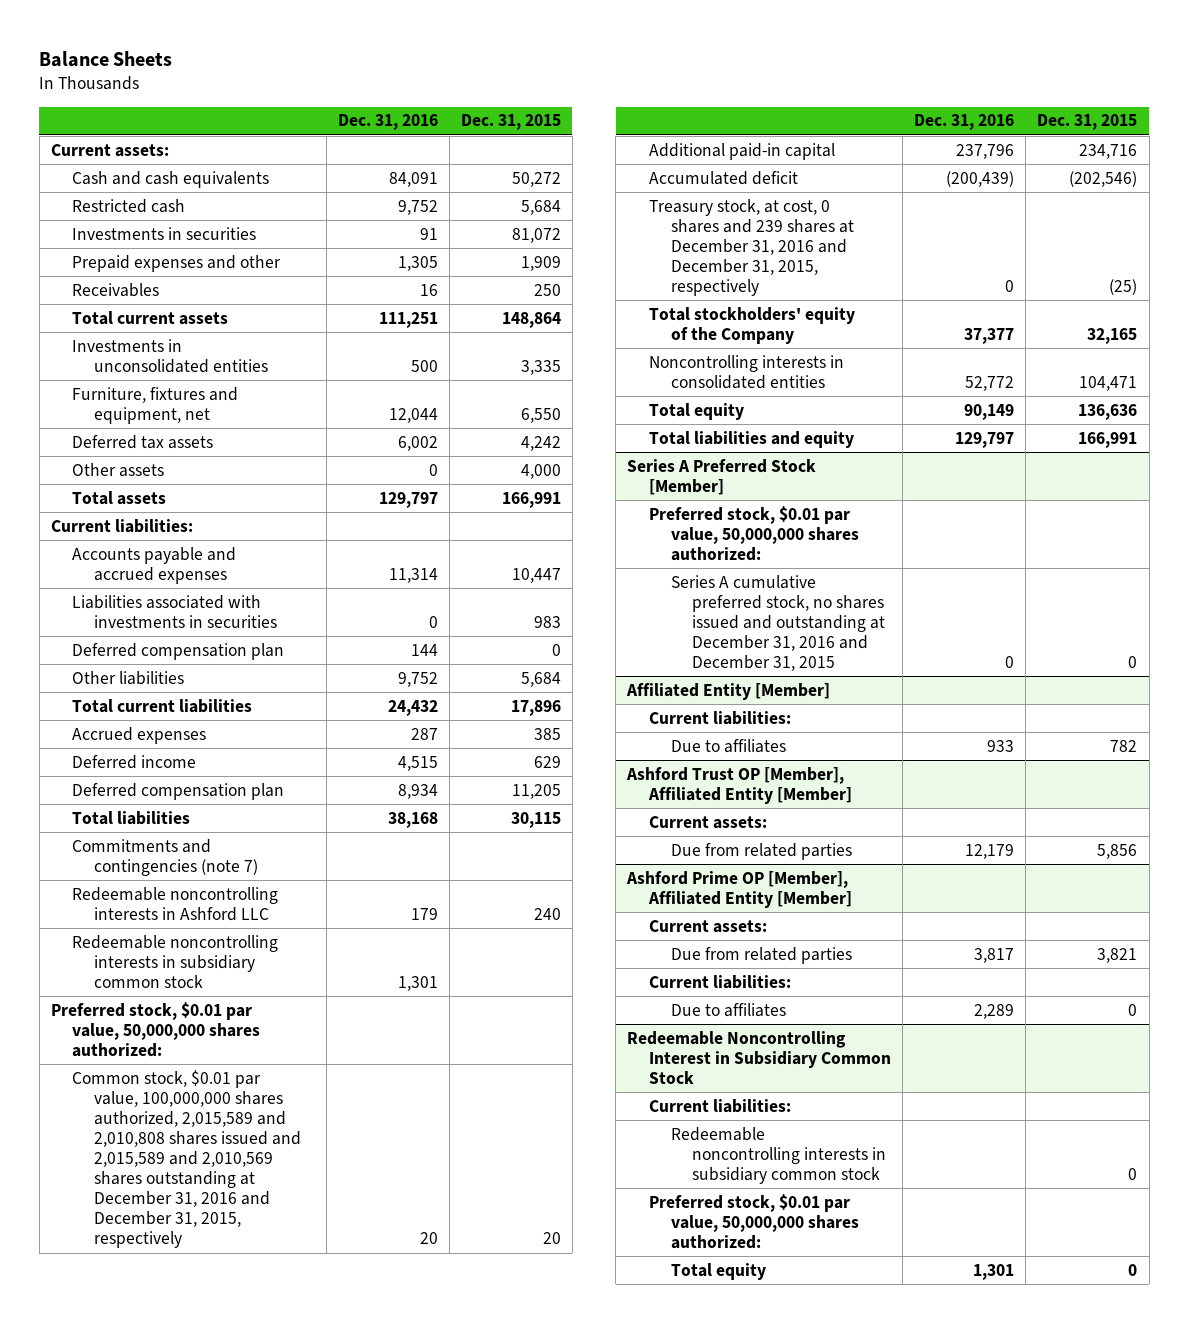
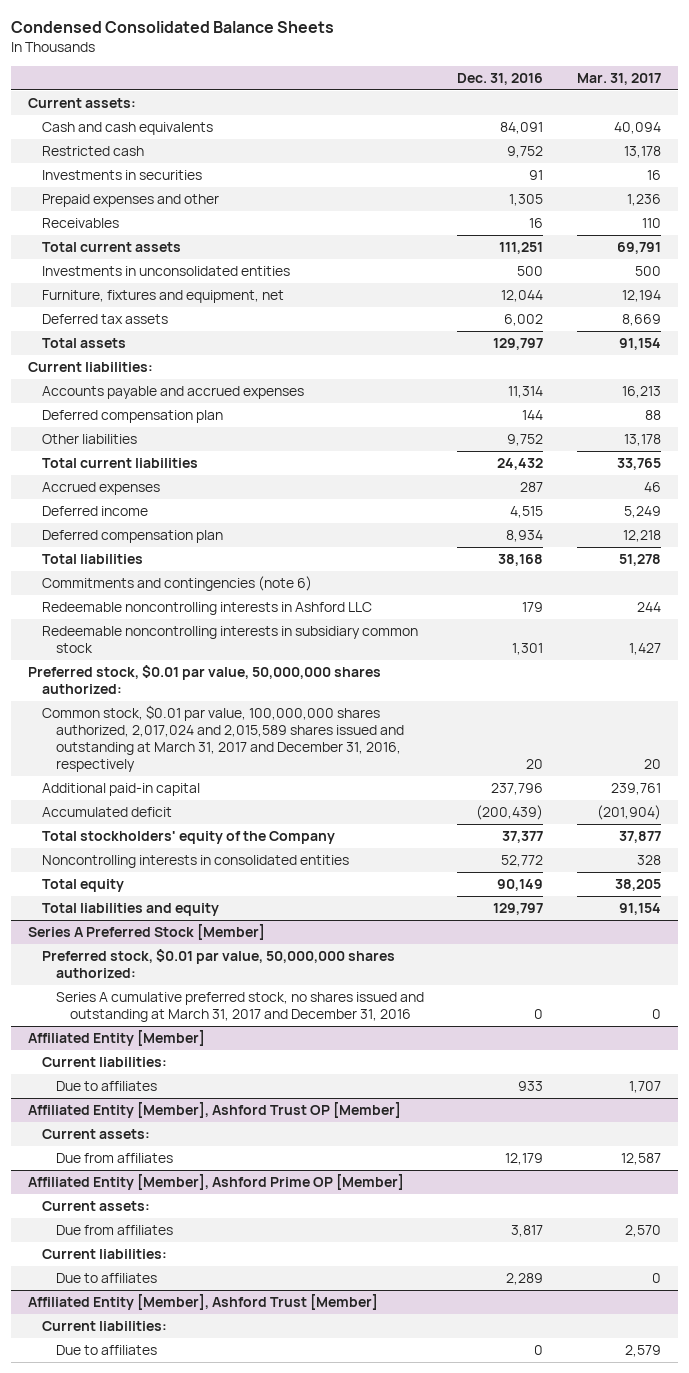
[39,50,173,67] Balance Sheets -> [11,20,335,33] Condensed Consolidated Balance Sheets
[460,114,561,131] Dec. 31, 2015 -> none
none -> [577,72,662,85] Mar. 31, 2017
[72,462,165,477] Other assets -> none
[72,594,278,628] Liabilities associated with investments in securities -> none
[72,838,259,876] Commitments and contingencies (note 7) -> [41,576,312,592] Commitments and contingencies (note 6)
[72,1069,302,1249] Common stock, $0.01 par value, 100,000,000 shares authorized, 2,015,589 and 2,010,808 shares issued and 2,015,589 and 2,010,569 shares outstanding at December 31, 2016 and December 31, 2015, respectively -> [41,705,404,772] Common stock, $0.01 par value, 100,000,000 shares authorized, 2,017,024 and 2,015,589 shares issued and outstanding at March 31, 2017 and December 31, 2016, respectively
[648,198,854,296] Treasury stock, at cost, 0 shares and 239 shares at December 31, 2016 and December 31, 2015, respectively -> none
[670,574,886,671] Series A cumulative preferred stock, no shares issued and outstanding at December 31, 2016 and December 31, 2015 -> [55,992,424,1023] Series A cumulative preferred stock, no shares issued and outstanding at March 31, 2017 and December 31, 2016
[626,766,852,804] Ashford Trust OP [Member], Affiliated Entity [Member] -> [28,1102,402,1119] Affiliated Entity [Member], Ashford Trust OP [Member]
[670,842,852,860] Due from related parties -> [55,1153,173,1164] Due from affiliates
[626,870,852,908] Ashford Prime OP [Member], Affiliated Entity [Member] -> [28,1174,405,1191] Affiliated Entity [Member], Ashford Prime OP [Member]
[670,946,852,964] Due from related parties -> [55,1225,173,1236] Due from affiliates
[627,1030,891,1084] Redeemable Noncontrolling Interest in Subsidiary Common Stock -> none
none -> [28,1294,379,1311] Affiliated Entity [Member], Ashford Trust [Member]
[670,1126,887,1184] Redeemable noncontrolling interests in subsidiary common stock -> none
[648,1193,859,1249] Preferred stock, $0.01 par value, 50,000,000 shares authorized: -> none
[670,1262,766,1280] Total equity -> none
none -> [55,1345,157,1356] Due to affiliates

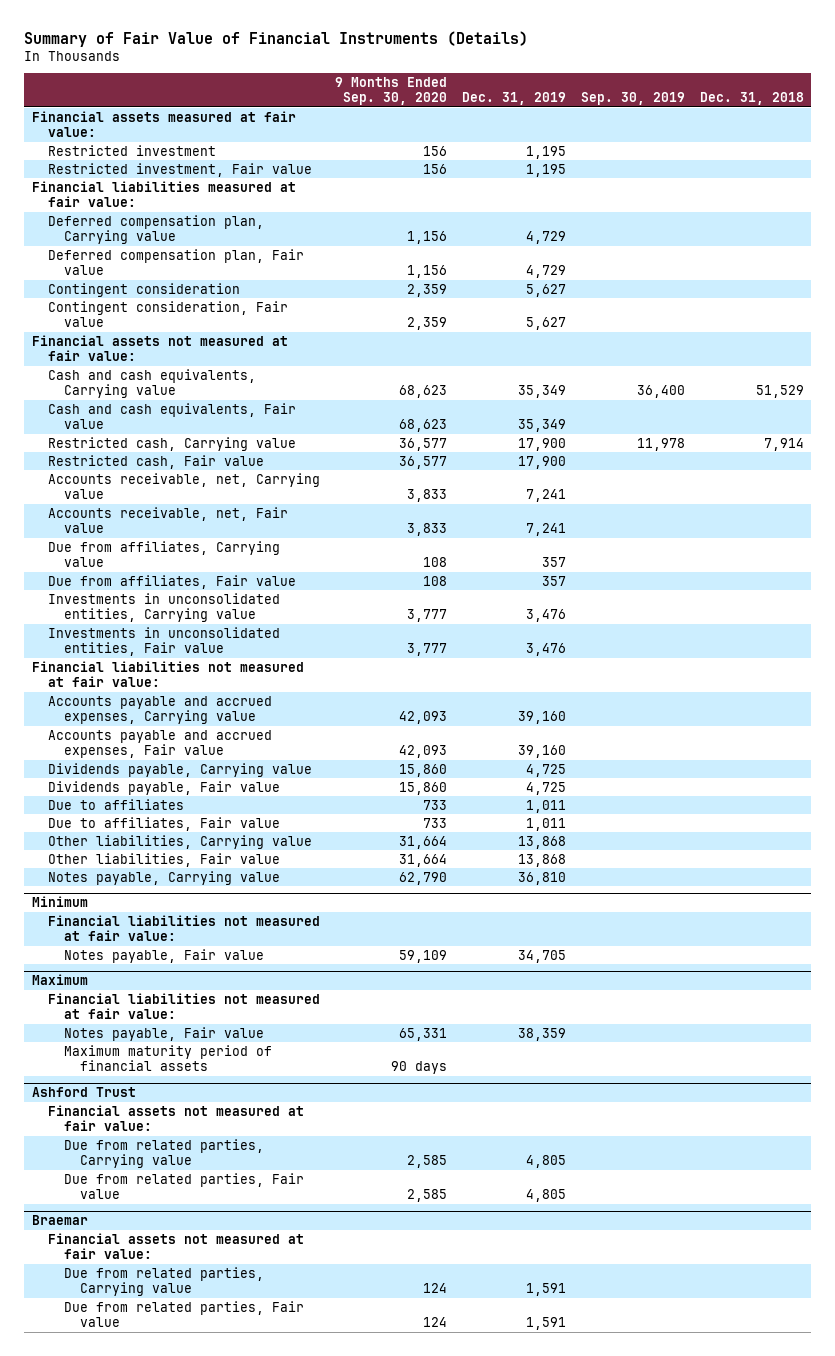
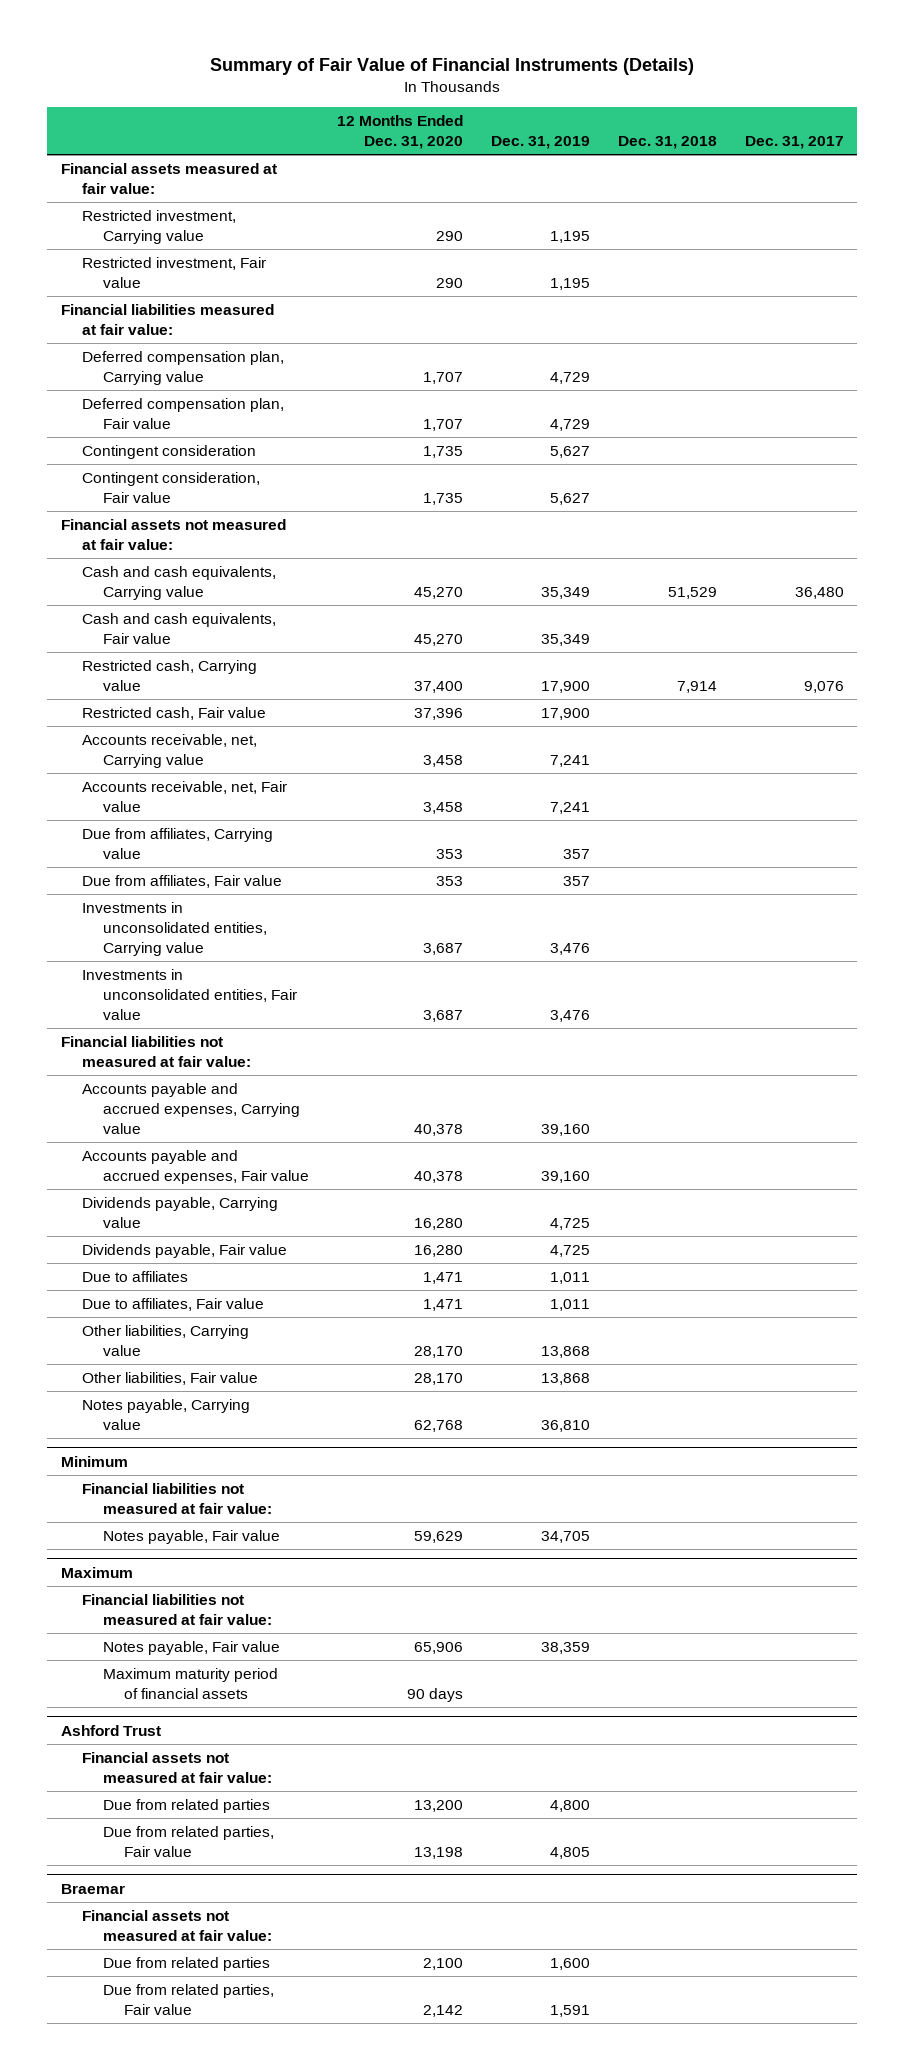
[334,76,447,106] 9 Months Ended Sep. 30, 2020 -> none
[580,92,685,106] Sep. 30, 2019 -> none
none -> [336,115,463,150] 12 Months Ended Dec. 31, 2020
none -> [744,136,844,150] Dec. 31, 2017
[47,144,216,156] Restricted investment -> [81,209,236,244] Restricted investment, Carrying value
[63,1138,264,1169] Due from related parties, Carrying value -> [102,1798,270,1813] Due from related parties
[525,1155,566,1169] 4,805 -> [549,1799,590,1812] 4,800
[63,1266,264,1297] Due from related parties, Carrying value -> [102,1956,270,1971] Due from related parties
[525,1283,566,1297] 1,591 -> [549,1957,590,1970] 1,600

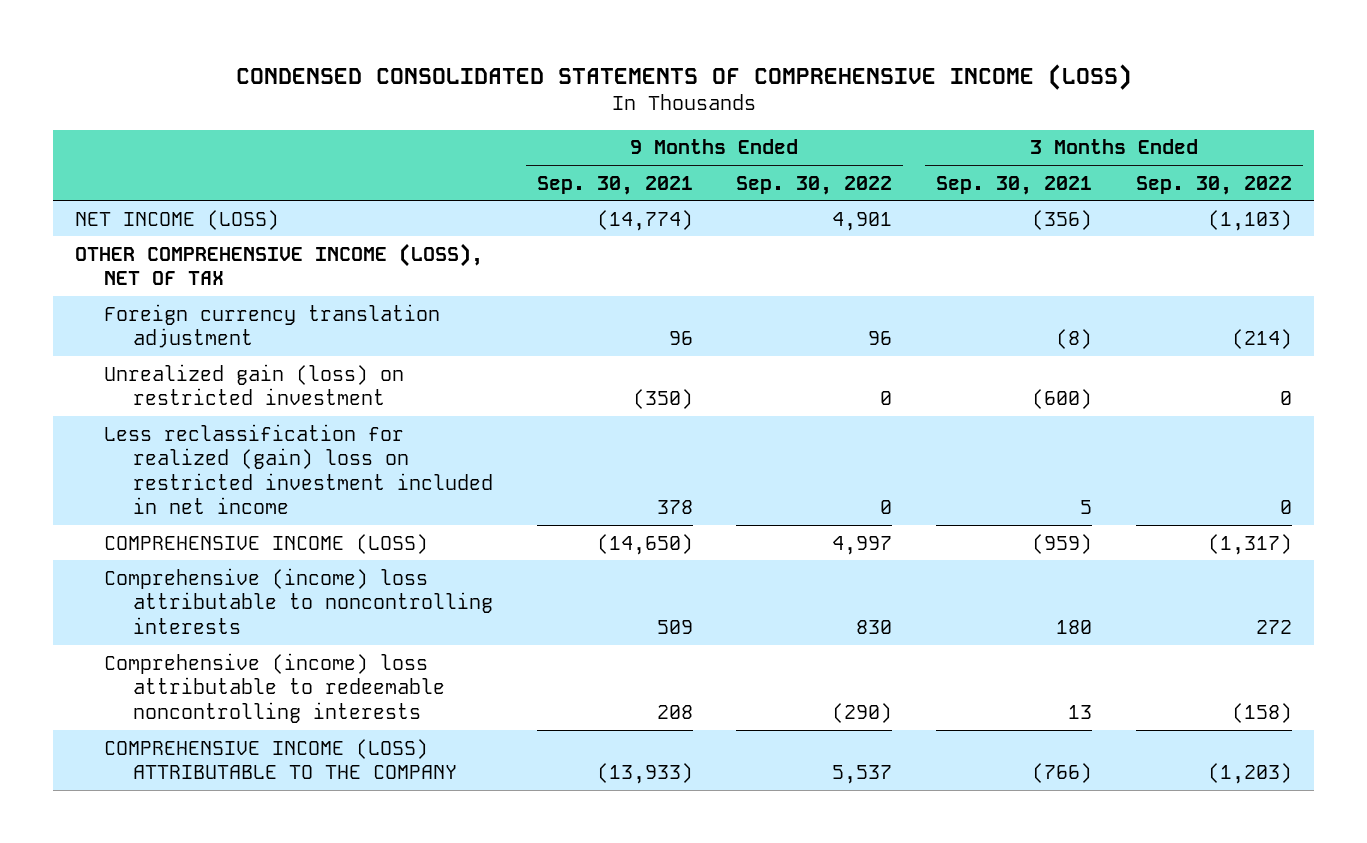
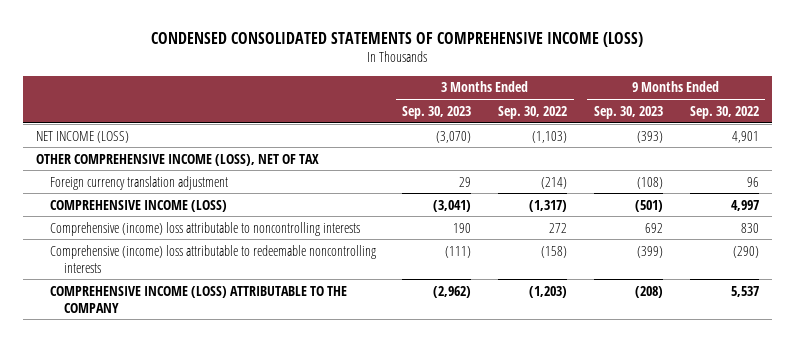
[536,175,693,195] Sep. 30, 2021 -> none
[936,175,1093,195] Sep. 30, 2021 -> none
none -> [402,105,472,119] Sep. 30, 2023
none -> [593,105,663,119] Sep. 30, 2023
[103,363,404,406] Unrealized gain (loss) on restricted investment -> none
[103,423,493,515] Less reclassification for realized (gain) loss on restricted investment included in net income -> none

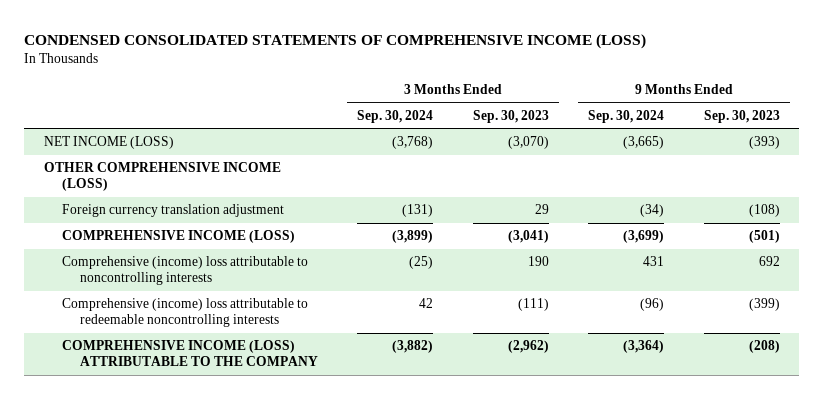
[498,105,568,119] Sep. 30, 2022 -> none
[689,105,759,119] Sep. 30, 2022 -> none
none -> [357,110,434,124] Sep. 30, 2024
none -> [588,110,665,124] Sep. 30, 2024
[35,153,319,166] OTHER COMPREHENSIVE INCOME (LOSS), NET OF TAX -> [43,162,281,192] OTHER COMPREHENSIVE INCOME (LOSS)

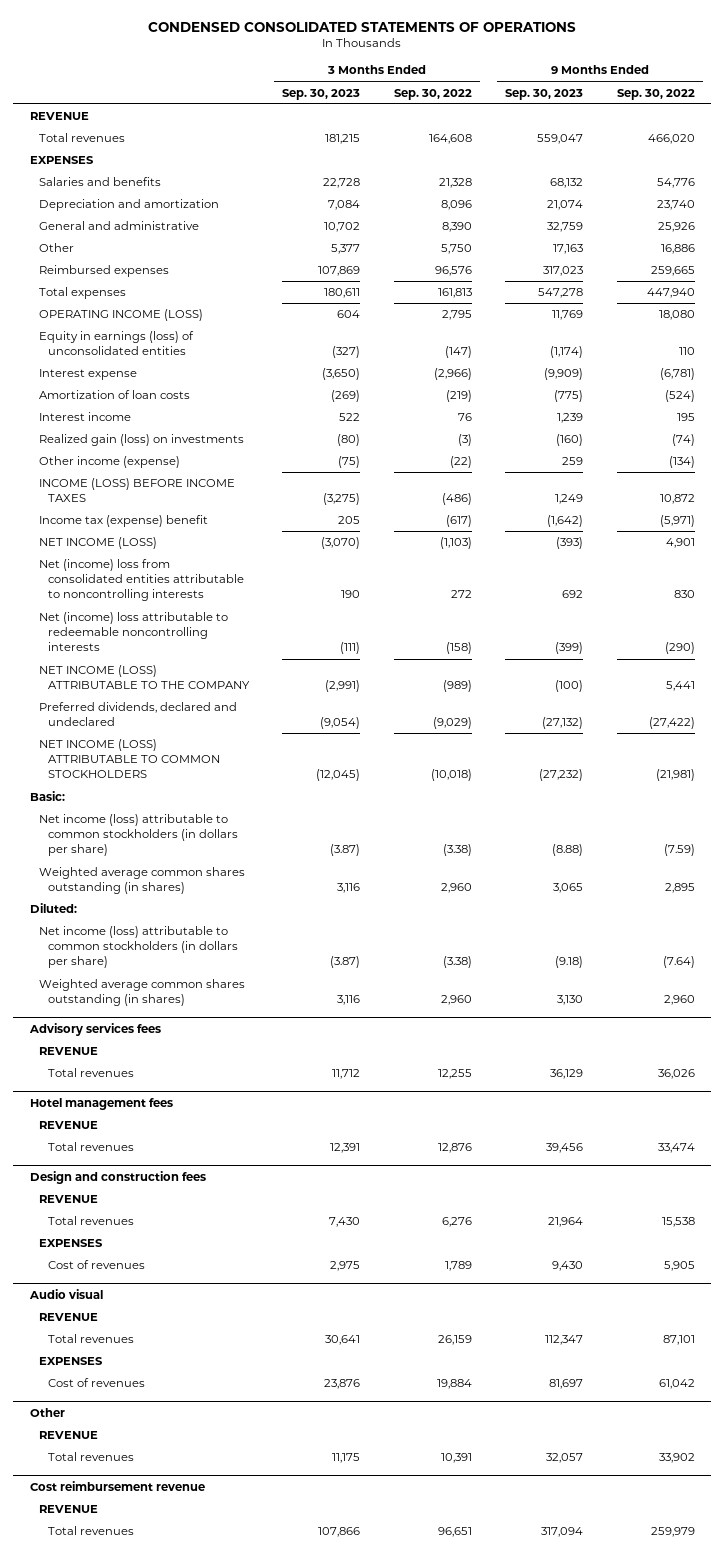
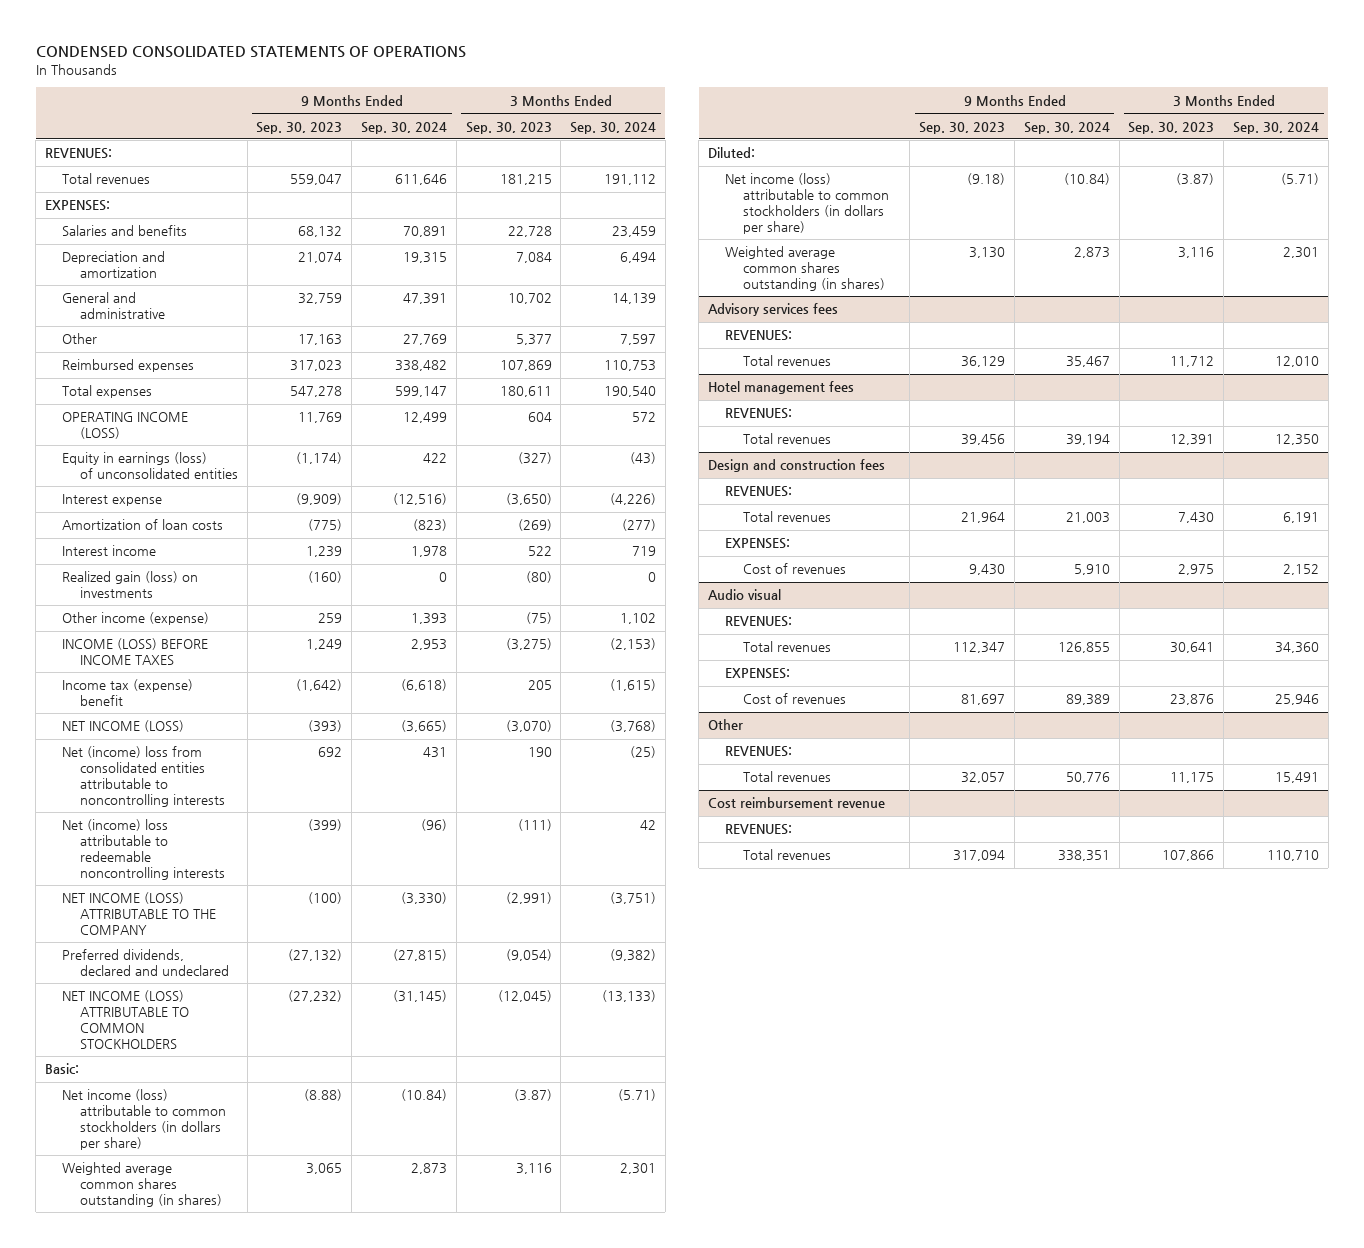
[393,88,472,100] Sep. 30, 2022 -> none
[616,88,695,100] Sep. 30, 2022 -> none
none -> [360,121,447,134] Sep. 30, 2024
none -> [570,121,657,134] Sep. 30, 2024
[30,112,90,121] REVENUE -> [44,148,112,160] REVENUES:
[30,156,95,165] EXPENSES -> [44,200,110,212] EXPENSES:
[38,1047,98,1056] REVENUE -> [725,330,793,342] REVENUES:
[38,1121,98,1130] REVENUE -> [725,408,793,420] REVENUES:
[38,1195,98,1204] REVENUE -> [725,486,793,498] REVENUES:
[38,1239,103,1248] EXPENSES -> [725,538,791,550] EXPENSES:
[38,1313,98,1322] REVENUE -> [725,616,793,628] REVENUES:
[38,1357,103,1366] EXPENSES -> [725,668,791,680] EXPENSES:
[38,1431,98,1440] REVENUE -> [725,746,793,758] REVENUES:
[38,1505,98,1514] REVENUE -> [725,824,793,836] REVENUES:

